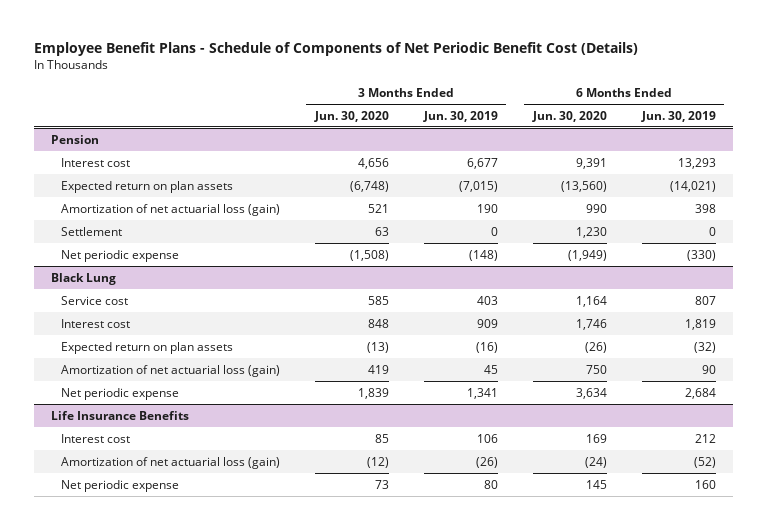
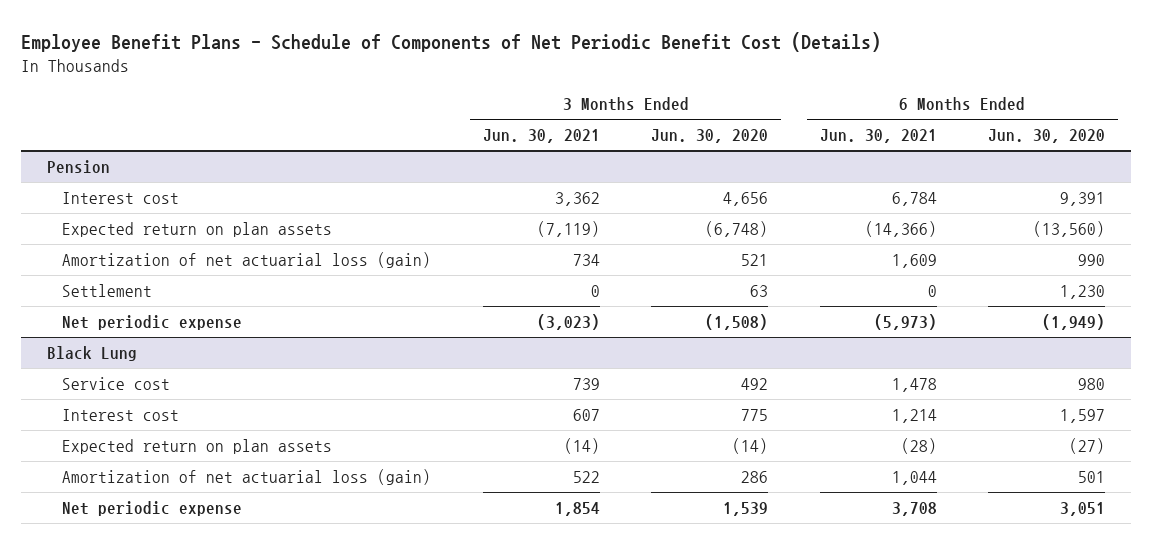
[422,110,498,122] Jun. 30, 2019 -> none
[640,110,716,122] Jun. 30, 2019 -> none
none -> [482,129,600,144] Jun. 30, 2021
none -> [819,129,937,144] Jun. 30, 2021
[51,410,190,420] Life Insurance Benefits -> none
[60,433,130,443] Interest cost -> none
[60,456,280,469] Amortization of net actuarial loss (gain) -> none
[60,479,179,492] Net periodic expense -> none
[367,295,389,305] 585 -> [741,378,769,391] 492
[575,295,607,307] 1,164 -> [1078,378,1106,391] 980
[367,318,389,328] 848 -> [741,409,769,422] 775
[575,318,607,330] 1,746 -> [1060,409,1106,424] 1,597
[366,341,389,353] (13) -> [732,438,769,455] (14)
[584,341,607,353] (26) -> [1069,438,1106,455] (27)
[367,364,389,374] 419 -> [741,471,769,484] 286
[585,364,607,374] 750 -> [1078,471,1106,484] 501
[357,387,389,399] 1,839 -> [723,502,769,517] 1,539
[575,387,607,399] 3,634 -> [1060,502,1106,517] 3,051

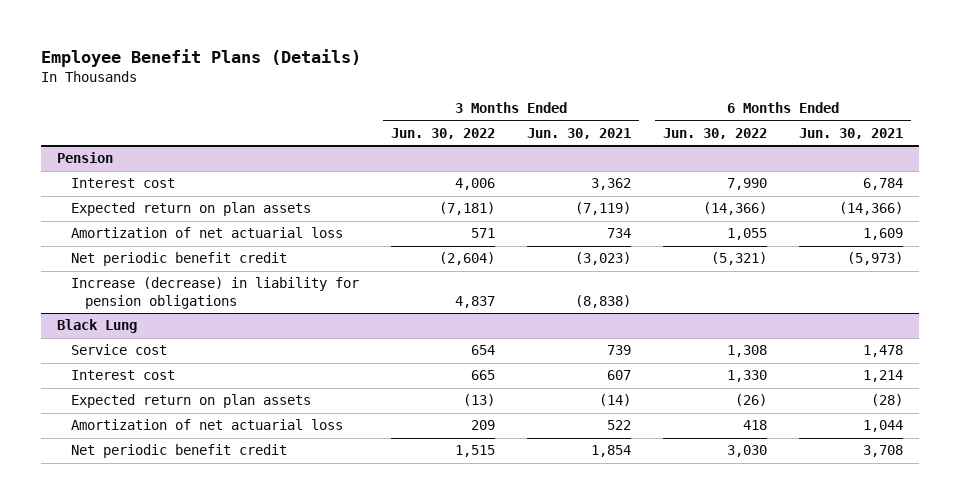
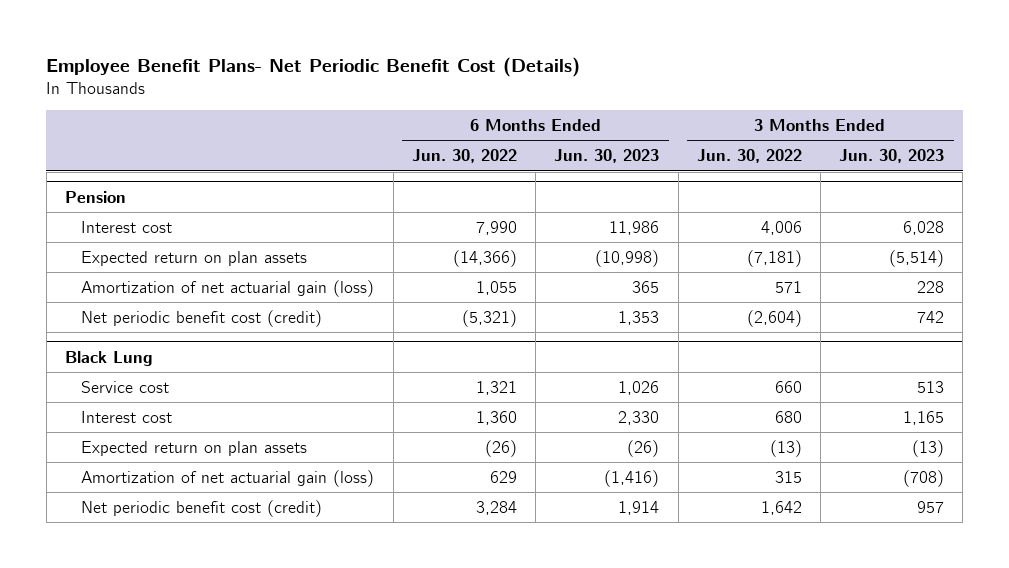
[40,48,361,67] Employee Benefit Plans (Details) -> [46,56,581,77] Employee Benefit Plans- Net Periodic Benefit Cost (Details)
[526,127,631,139] Jun. 30, 2021 -> none
[799,127,904,139] Jun. 30, 2021 -> none
none -> [554,149,660,164] Jun. 30, 2023
none -> [839,149,945,164] Jun. 30, 2023
[70,277,359,309] Increase (decrease) in liability for pension obligations -> none
[70,227,343,239] Amortization of net actuarial loss -> [81,279,375,297] Amortization of net actuarial gain (loss)
[70,252,287,267] Net periodic benefit credit -> [81,309,323,327] Net periodic benefit cost (credit)
[470,345,495,356] 654 -> [774,380,802,393] 660
[726,345,767,358] 1,308 -> [475,380,517,395] 1,321
[470,370,495,381] 665 -> [774,410,802,423] 680
[726,370,767,383] 1,330 -> [475,410,517,425] 1,360
[70,419,343,431] Amortization of net actuarial loss -> [81,469,375,487] Amortization of net actuarial gain (loss)
[470,420,495,431] 209 -> [774,470,802,483] 315
[742,420,767,431] 418 -> [489,470,517,483] 629
[70,444,287,459] Net periodic benefit credit -> [81,499,323,517] Net periodic benefit cost (credit)
[454,445,495,458] 1,515 -> [760,500,802,515] 1,642
[726,445,767,458] 3,030 -> [475,500,517,515] 3,284

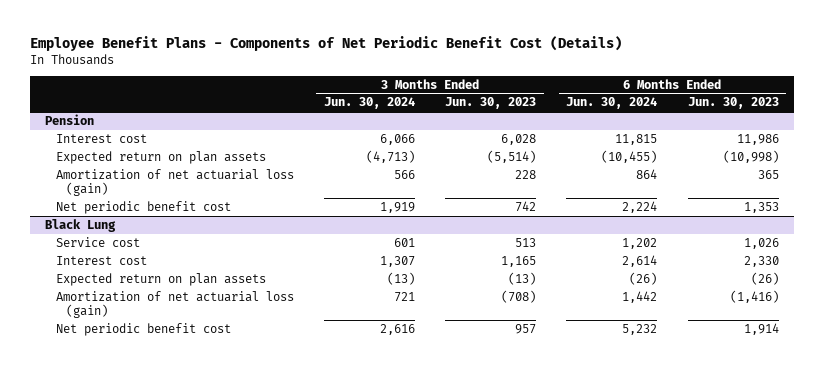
[46,56,581,77] Employee Benefit Plans- Net Periodic Benefit Cost (Details) -> [29,36,622,52] Employee Benefit Plans - Components of Net Periodic Benefit Cost (Details)
[411,149,517,164] Jun. 30, 2022 -> none
[696,149,802,164] Jun. 30, 2022 -> none
none -> [323,97,415,110] Jun. 30, 2024
none -> [566,97,658,110] Jun. 30, 2024
[81,279,375,297] Amortization of net actuarial gain (loss) -> [55,168,294,197] Amortization of net actuarial loss (gain)
[81,309,323,327] Net periodic benefit cost (credit) -> [55,200,231,214] Net periodic benefit cost
[81,469,375,487] Amortization of net actuarial gain (loss) -> [55,290,294,319] Amortization of net actuarial loss (gain)
[81,499,323,517] Net periodic benefit cost (credit) -> [55,322,231,336] Net periodic benefit cost

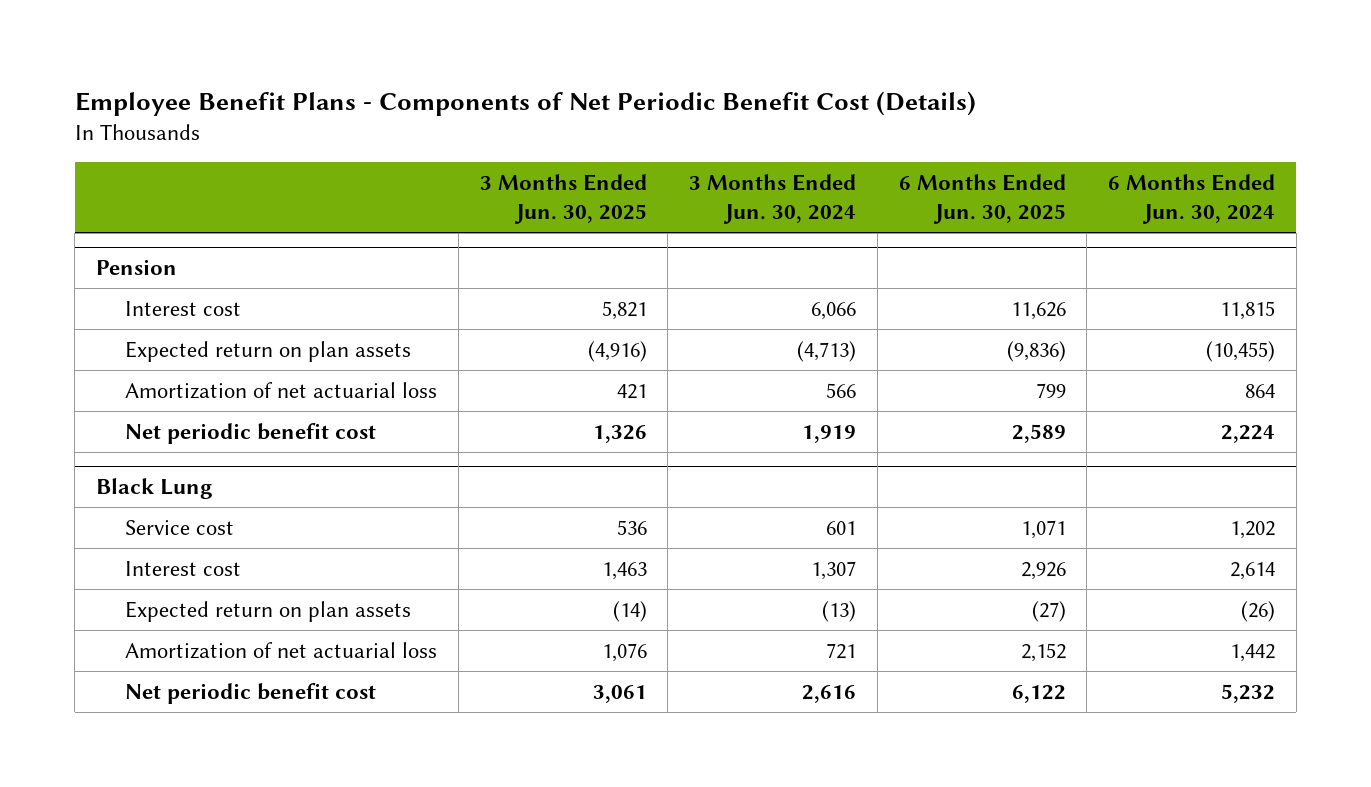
[445,97,537,110] Jun. 30, 2023 -> none
[687,97,779,110] Jun. 30, 2023 -> none
none -> [479,174,647,225] 3 Months Ended Jun. 30, 2025
none -> [898,174,1066,225] 6 Months Ended Jun. 30, 2025
[55,168,294,197] Amortization of net actuarial loss (gain) -> [125,381,438,399] Amortization of net actuarial loss
[55,290,294,319] Amortization of net actuarial loss (gain) -> [125,641,438,659] Amortization of net actuarial loss

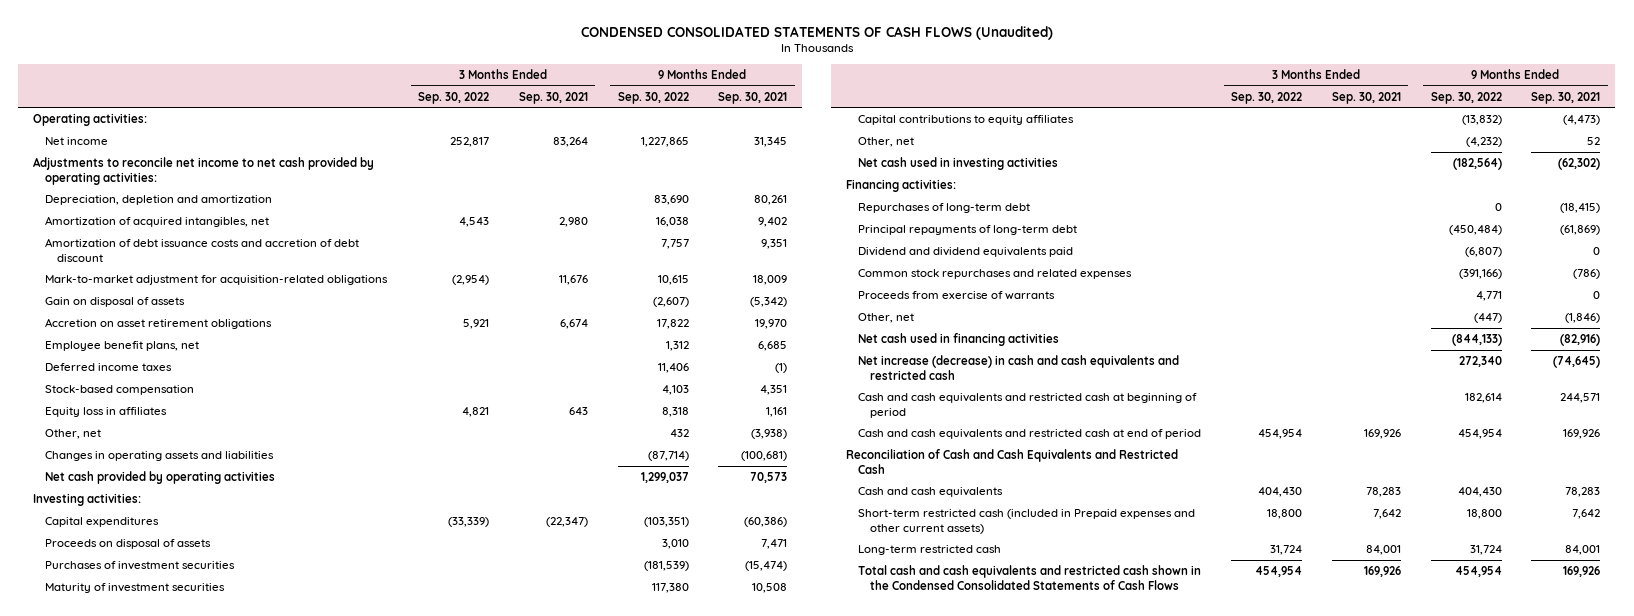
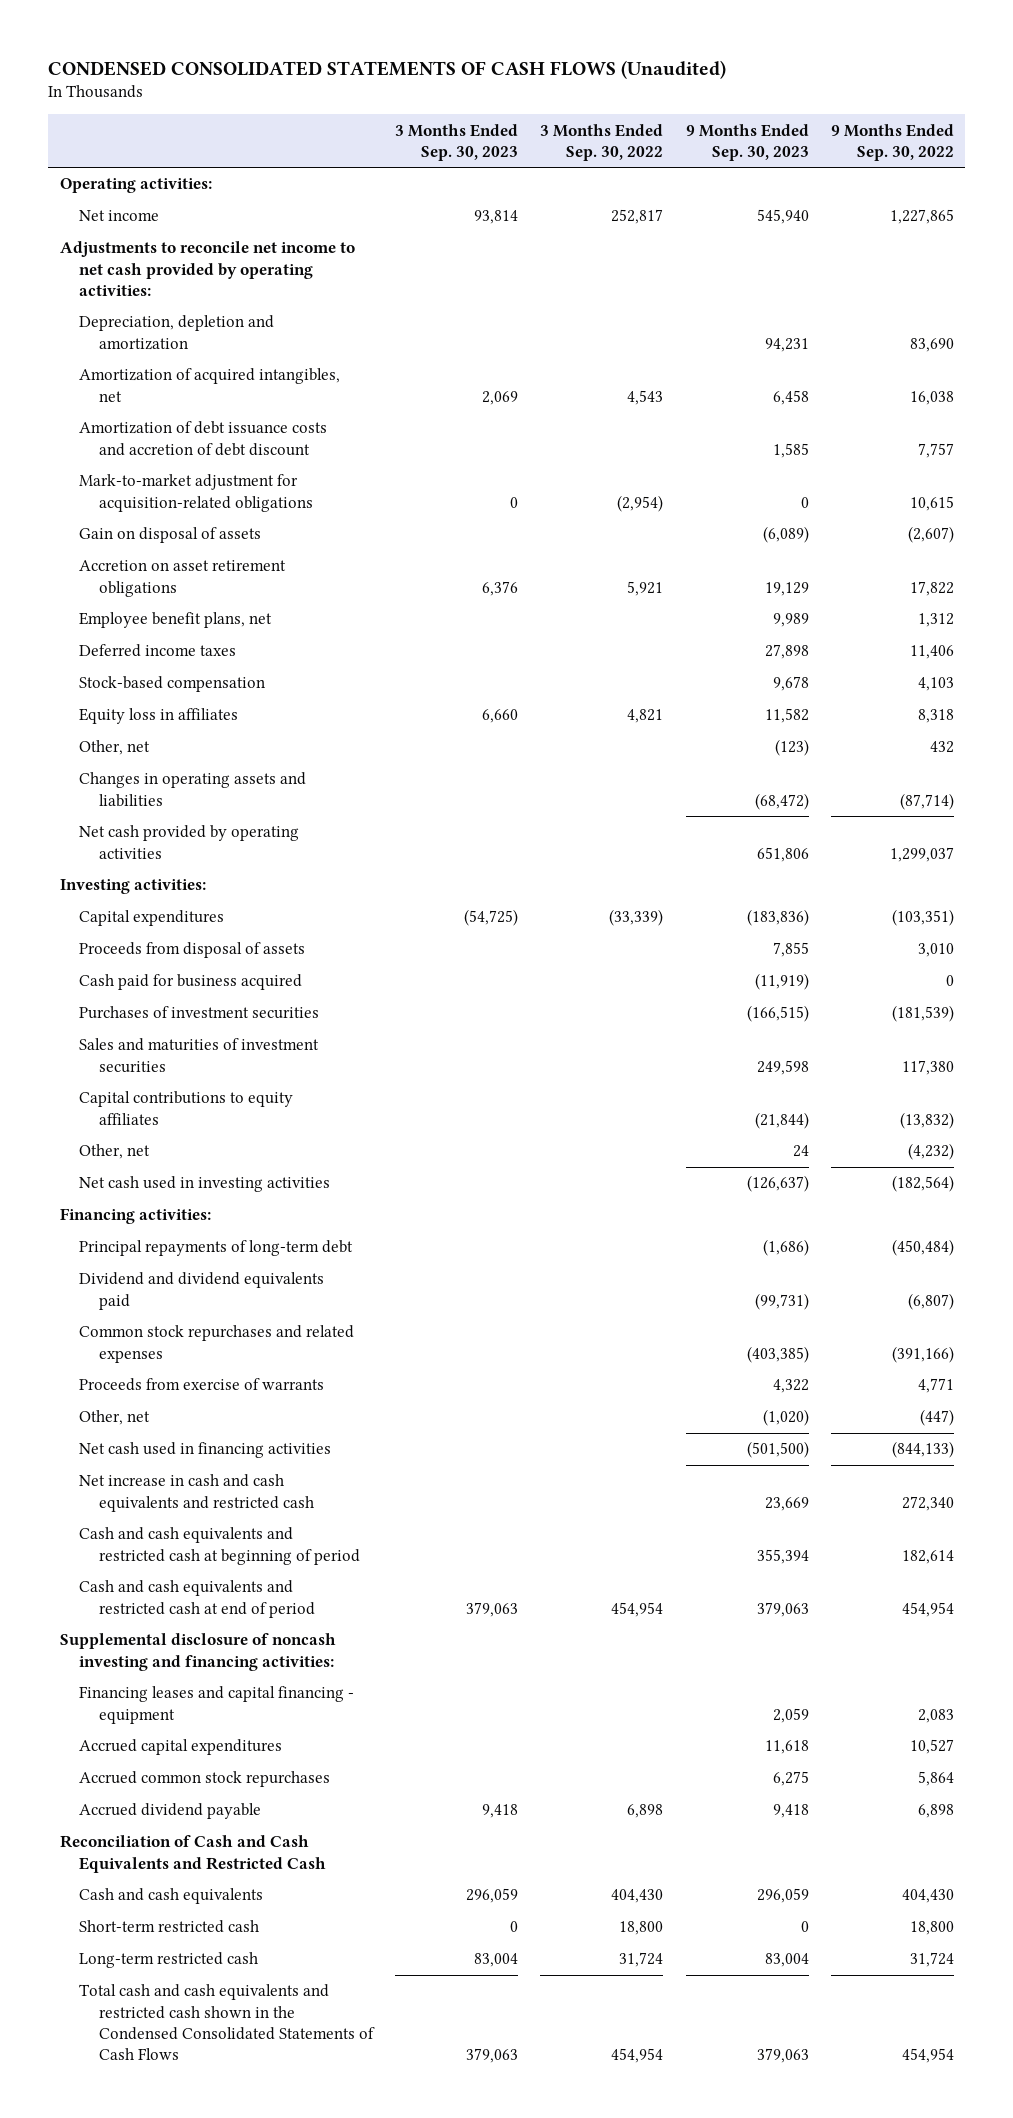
[518,91,588,104] Sep. 30, 2021 -> none
[718,91,788,104] Sep. 30, 2021 -> none
none -> [395,123,519,161] 3 Months Ended Sep. 30, 2023
none -> [685,123,809,161] 9 Months Ended Sep. 30, 2023
[45,538,212,549] Proceeds on disposal of assets -> [79,942,306,959] Proceeds from disposal of assets
none -> [79,974,303,991] Cash paid for business acquired
[45,582,226,593] Maturity of investment securities -> [79,1038,320,1073] Sales and maturities of investment securities
[858,202,1031,213] Repurchases of long-term debt -> none
[858,354,1180,380] Net increase (decrease) in cash and cash equivalents and restricted cash -> [79,1474,314,1512] Net increase in cash and cash equivalents and restricted cash
none -> [59,1633,336,1671] Supplemental disclosure of noncash investing and financing activities:
none -> [79,1686,355,1724] Financing leases and capital financing - equipment
none -> [79,1739,283,1756] Accrued capital expenditures
none -> [79,1771,331,1788] Accrued common stock repurchases
none -> [79,1803,262,1820] Accrued dividend payable
[858,508,1196,534] Short-term restricted cash (included in Prepaid expenses and other current assets) -> [79,1920,260,1934] Short-term restricted cash

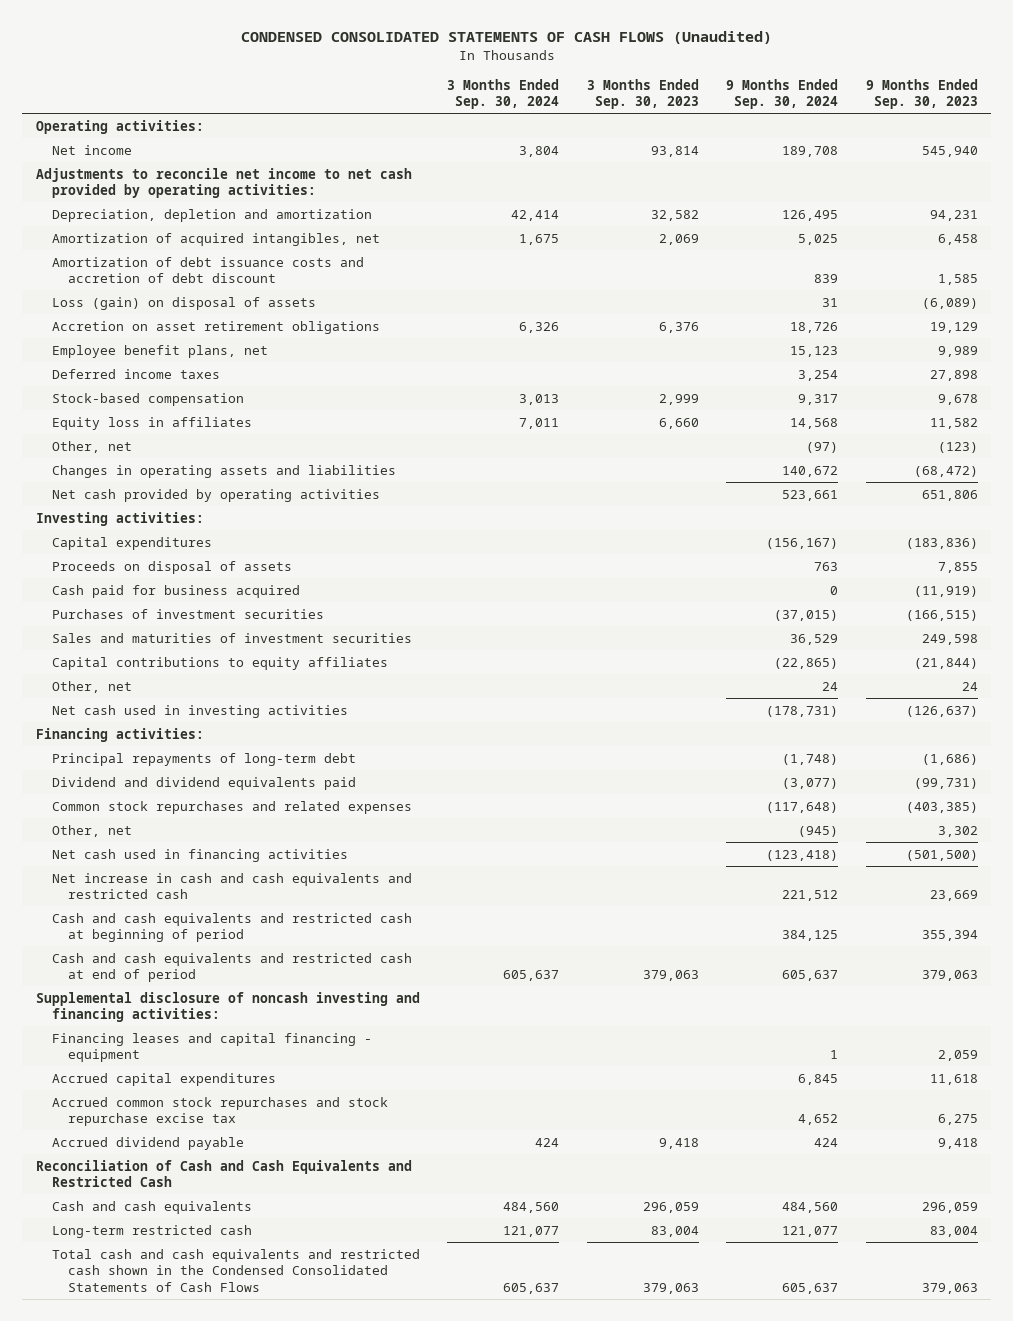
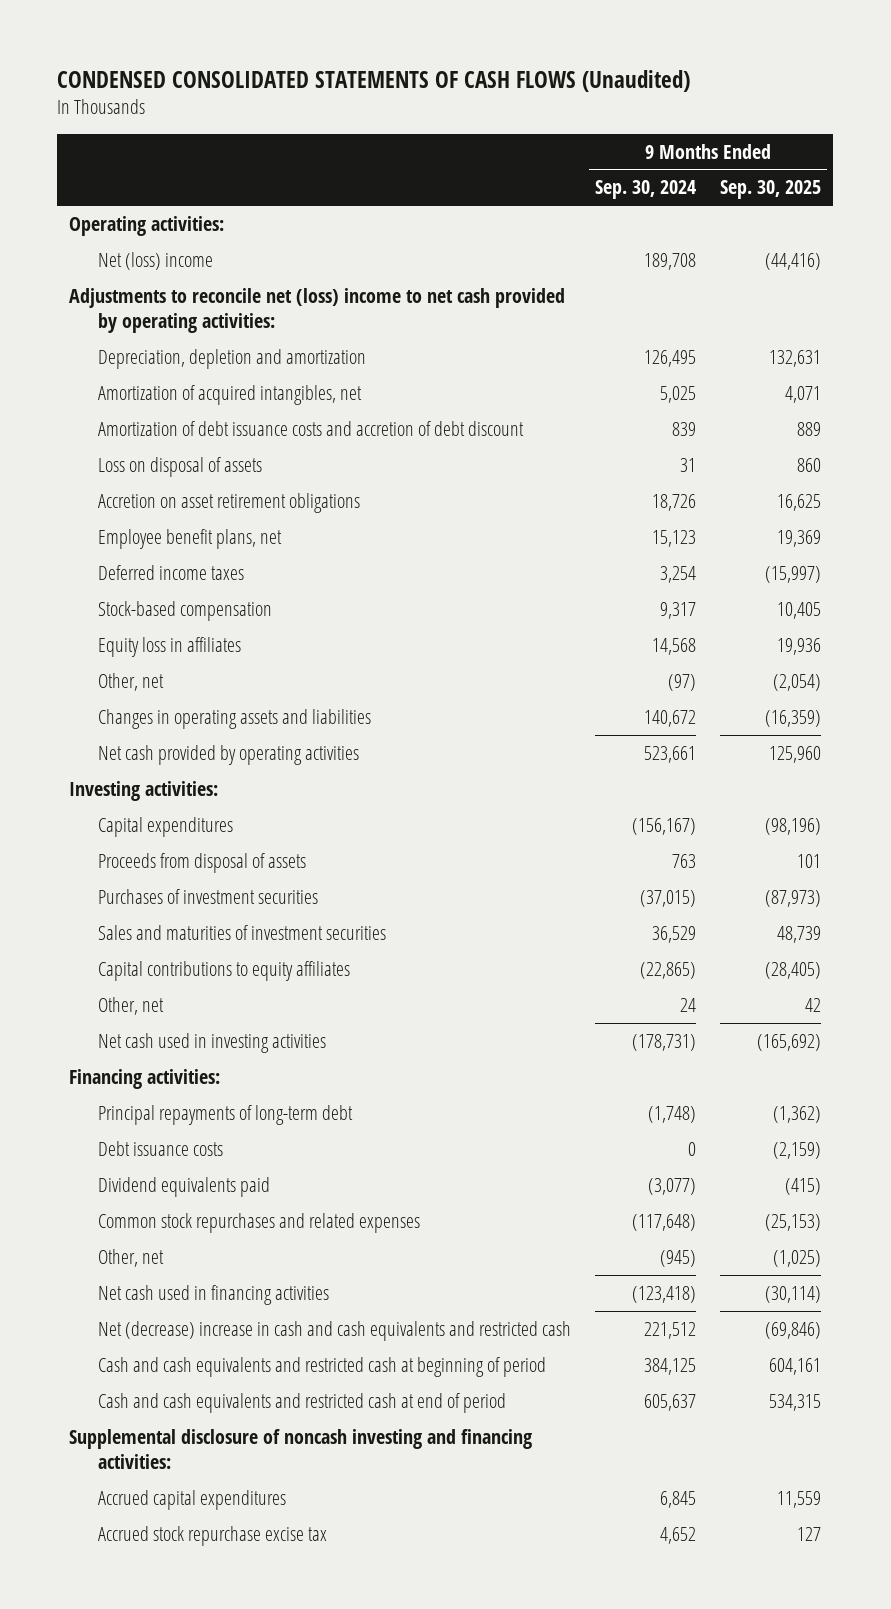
[447,78,560,110] 3 Months Ended Sep. 30, 2024 -> none
[586,78,699,110] 3 Months Ended Sep. 30, 2023 -> none
[865,78,978,110] 9 Months Ended Sep. 30, 2023 -> none
none -> [720,180,822,200] Sep. 30, 2025
[51,144,132,155] Net income -> [98,251,214,270] Net (loss) income
[35,167,412,199] Adjustments to reconcile net income to net cash provided by operating activities: -> [69,287,566,333] Adjustments to reconcile net (loss) income to net cash provided by operating activities:
[51,296,316,310] Loss (gain) on disposal of assets -> [98,456,263,477] Loss on disposal of assets
[51,584,300,598] Cash paid for business acquired -> none
[51,560,292,574] Proceeds on disposal of assets -> [98,852,307,873] Proceeds from disposal of assets
none -> [98,1140,224,1156] Debt issuance costs
[51,776,356,790] Dividend and dividend equivalents paid -> [98,1176,271,1197] Dividend equivalents paid
[51,872,412,900] Net increase in cash and cash equivalents and restricted cash -> [98,1320,572,1341] Net (decrease) increase in cash and cash equivalents and restricted cash
[51,1032,372,1063] Financing leases and capital financing - equipment -> none
[51,1136,244,1150] Accrued dividend payable -> none
[35,1159,412,1188] Reconciliation of Cash and Cash Equivalents and Restricted Cash -> none
[51,1200,252,1214] Cash and cash equivalents -> none
[51,1224,252,1238] Long-term restricted cash -> none
[51,1248,420,1292] Total cash and cash equivalents and restricted cash shown in the Condensed Consolidated Statements of Cash Flows -> none
[51,1096,388,1127] Accrued common stock repurchases and stock repurchase excise tax -> [98,1525,328,1546] Accrued stock repurchase excise tax

